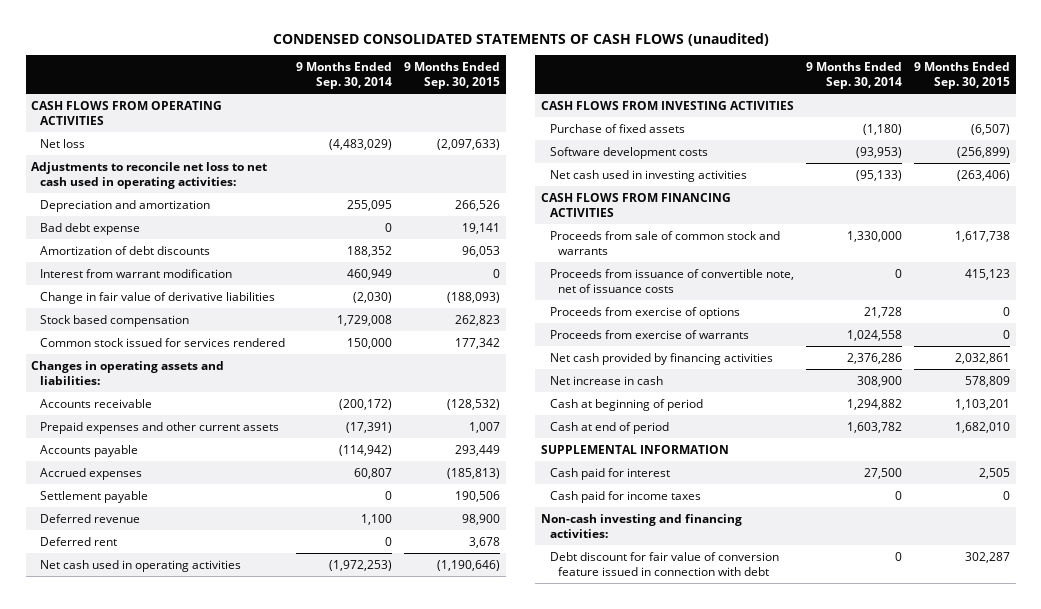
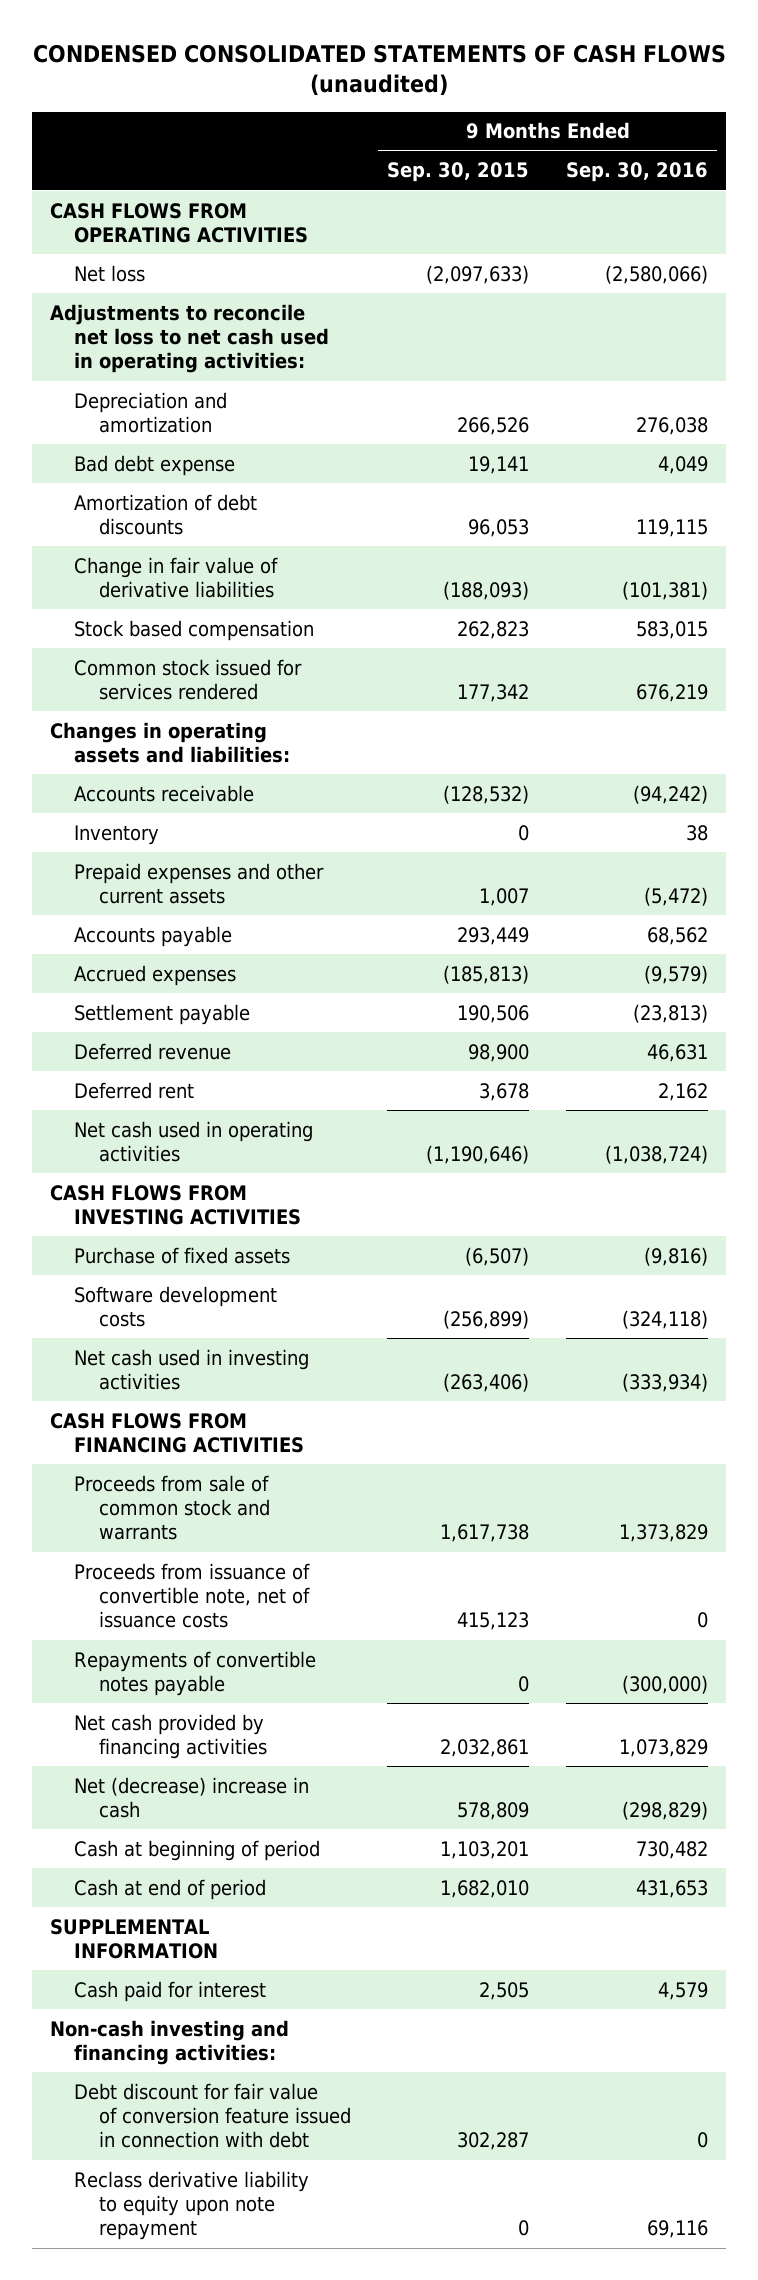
[296,62,393,89] 9 Months Ended Sep. 30, 2014 -> none
none -> [566,162,709,183] Sep. 30, 2016
[39,268,232,278] Interest from warrant modification -> none
none -> [74,824,160,845] Inventory
[549,306,740,319] Proceeds from exercise of options -> none
[549,329,749,339] Proceeds from exercise of warrants -> none
none -> [74,1650,317,1696] Repayments of convertible notes payable
[549,375,663,385] Net increase in cash -> [74,1776,310,1818] Net (decrease) increase in cash
[549,490,701,503] Cash paid for income taxes -> none
none -> [74,2170,310,2241] Reclass derivative liability to equity upon note repayment

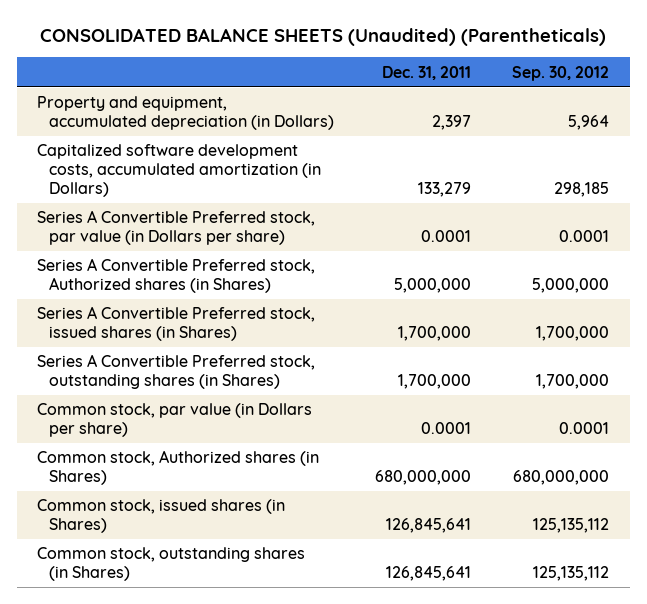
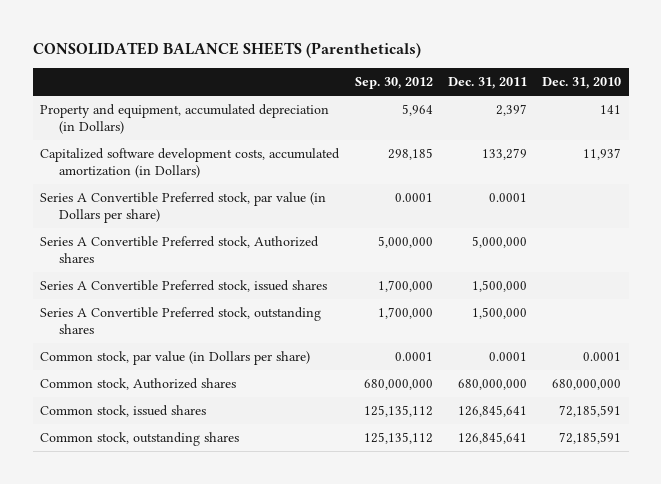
[40,27,607,46] CONSOLIDATED BALANCE SHEETS (Unaudited) (Parentheticals) -> [32,42,421,59] CONSOLIDATED BALANCE SHEETS (Parentheticals)
none -> [541,77,621,90] Dec. 31, 2010
[37,258,316,294] Series A Convertible Preferred stock, Authorized shares (in Shares) -> [40,236,320,263] Series A Convertible Preferred stock, Authorized shares
[37,306,316,342] Series A Convertible Preferred stock, issued shares (in Shares) -> [40,280,328,293] Series A Convertible Preferred stock, issued shares
[398,326,472,342] 1,700,000 -> [471,280,527,293] 1,500,000
[37,354,316,390] Series A Convertible Preferred stock, outstanding shares (in Shares) -> [40,307,322,334] Series A Convertible Preferred stock, outstanding shares
[398,374,472,390] 1,700,000 -> [471,307,527,320] 1,500,000
[37,450,320,486] Common stock, Authorized shares (in Shares) -> [40,378,237,391] Common stock, Authorized shares
[37,499,286,534] Common stock, issued shares (in Shares) -> [40,405,207,418] Common stock, issued shares
[37,547,306,582] Common stock, outstanding shares (in Shares) -> [40,432,240,447] Common stock, outstanding shares

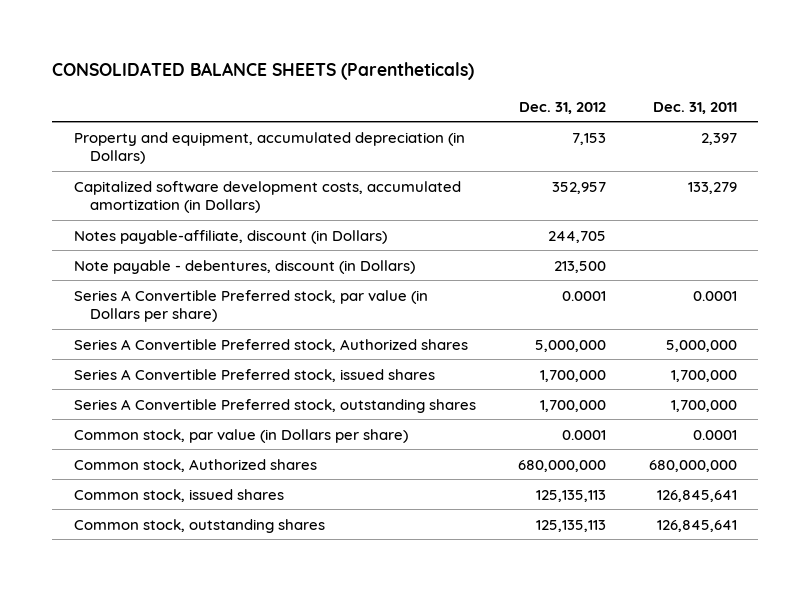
[354,77,433,90] Sep. 30, 2012 -> none
[541,77,621,90] Dec. 31, 2010 -> none
none -> [519,101,607,114] Dec. 31, 2012
none -> [73,229,387,244] Notes payable-affiliate, discount (in Dollars)
none -> [73,259,415,274] Note payable - debentures, discount (in Dollars)
[471,280,527,293] 1,500,000 -> [670,369,737,382] 1,700,000
[471,307,527,320] 1,500,000 -> [670,399,737,412] 1,700,000

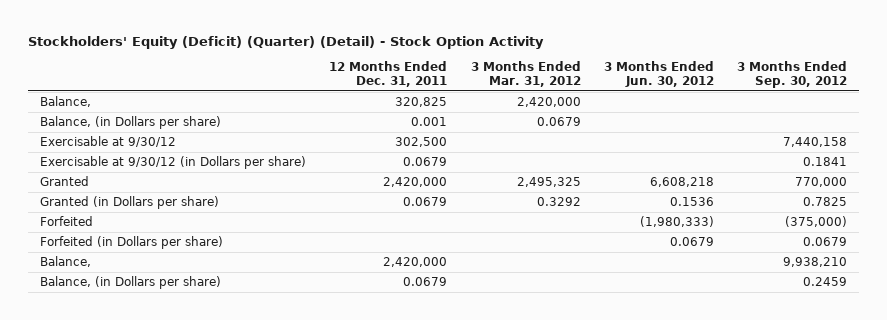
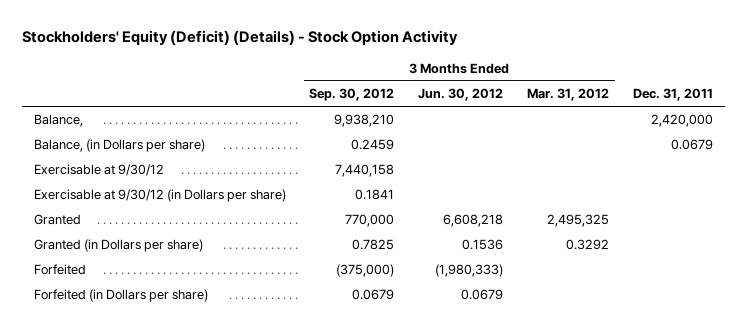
[28,35,545,49] Stockholders' Equity (Deficit) (Quarter) (Detail) - Stock Option Activity -> [21,30,458,46] Stockholders' Equity (Deficit) (Details) - Stock Option Activity
[329,61,448,88] 12 Months Ended Dec. 31, 2011 -> none
none -> [632,88,713,102] Dec. 31, 2011
[39,96,91,108] Balance, -> none
[39,116,221,130] Balance, (in Dollars per share) -> none
[39,256,91,268] Balance, -> [33,114,83,128] Balance,
[39,276,221,290] Balance, (in Dollars per share) -> [33,139,205,153] Balance, (in Dollars per share)

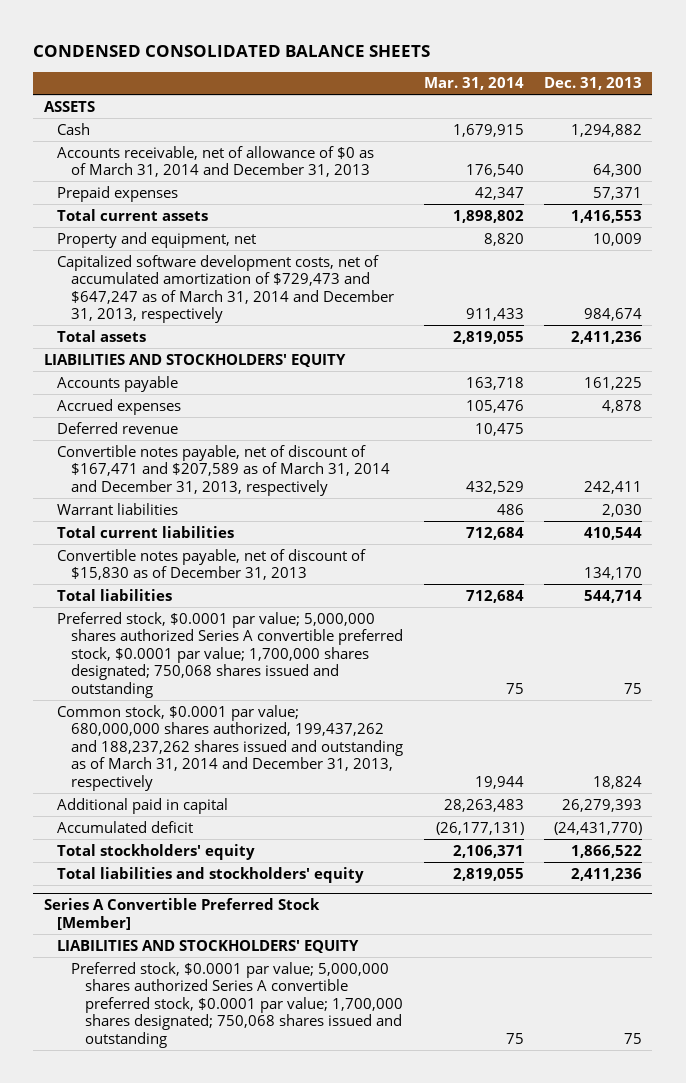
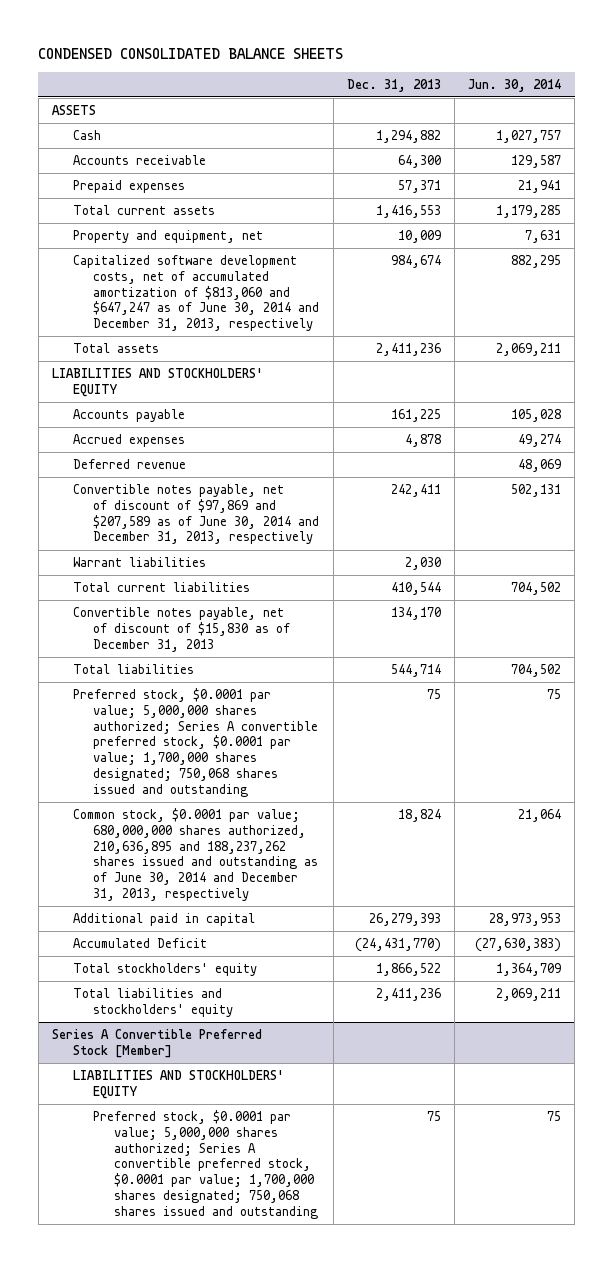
[423,77,524,91] Mar. 31, 2014 -> none
none -> [468,78,562,92] Jun. 30, 2014
[57,145,375,178] Accounts receivable, net of allowance of $0 as of March 31, 2014 and December 31, 2013 -> [72,155,206,166] Accounts receivable
[57,254,395,324] Capitalized software development costs, net of accumulated amortization of $729,473 and $647,247 as of March 31, 2014 and December 31, 2013, respectively -> [72,255,320,332] Capitalized software development costs, net of accumulated amortization of $813,060 and $647,247 as of June 30, 2014 and December 31, 2013, respectively
[57,444,391,496] Convertible notes payable, net of discount of $167,471 and $207,589 as of March 31, 2014 and December 31, 2013, respectively -> [72,484,320,545] Convertible notes payable, net of discount of $97,869 and $207,589 as of June 30, 2014 and December 31, 2013, respectively
[57,611,404,698] Preferred stock, $0.0001 par value; 5,000,000 shares authorized Series A convertible preferred stock, $0.0001 par value; 1,700,000 shares designated; 750,068 shares issued and outstanding -> [72,688,319,797] Preferred stock, $0.0001 par value; 5,000,000 shares authorized; Series A convertible preferred stock, $0.0001 par value; 1,700,000 shares designated; 750,068 shares issued and outstanding
[57,704,404,791] Common stock, $0.0001 par value; 680,000,000 shares authorized, 199,437,262 and 188,237,262 shares issued and outstanding as of March 31, 2014 and December 31, 2013, respectively -> [72,808,319,902] Common stock, $0.0001 par value; 680,000,000 shares authorized, 210,636,895 and 188,237,262 shares issued and outstanding as of June 30, 2014 and December 31, 2013, respectively
[57,820,194,833] Accumulated deficit -> [72,938,207,949] Accumulated Deficit
[71,961,403,1048] Preferred stock, $0.0001 par value; 5,000,000 shares authorized Series A convertible preferred stock, $0.0001 par value; 1,700,000 shares designated; 750,068 shares issued and outstanding -> [93,1110,319,1219] Preferred stock, $0.0001 par value; 5,000,000 shares authorized; Series A convertible preferred stock, $0.0001 par value; 1,700,000 shares designated; 750,068 shares issued and outstanding

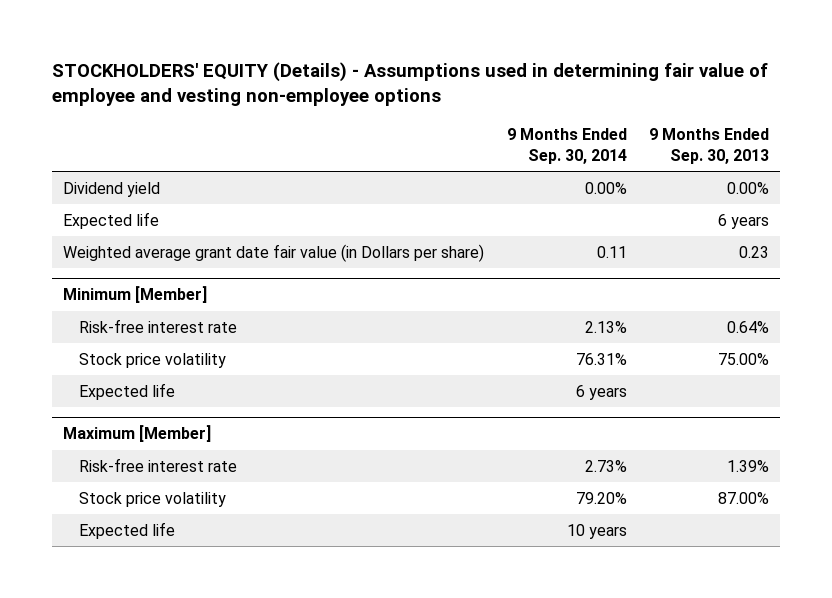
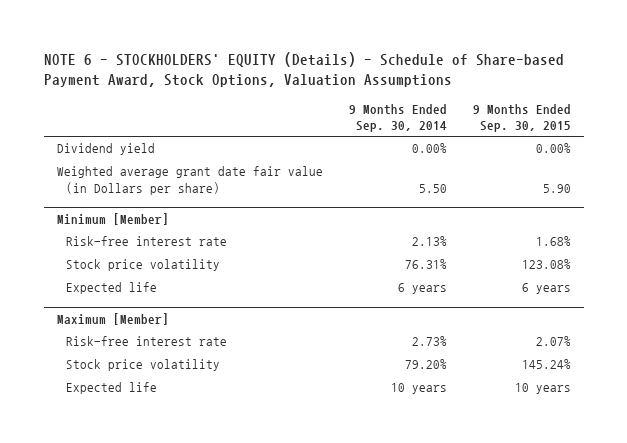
[52,62,769,107] STOCKHOLDERS' EQUITY (Details) - Assumptions used in determining fair value of employee and vesting non-employee options -> [43,51,564,88] NOTE 6 - STOCKHOLDERS' EQUITY (Details) - Schedule of Share-based Payment Award, Stock Options, Valuation Assumptions
[648,128,769,164] 9 Months Ended Sep. 30, 2013 -> none
none -> [472,104,571,133] 9 Months Ended Sep. 30, 2015
[63,211,160,229] Expected life -> none
[596,245,627,258] 0.11 -> [418,183,447,193] 5.50

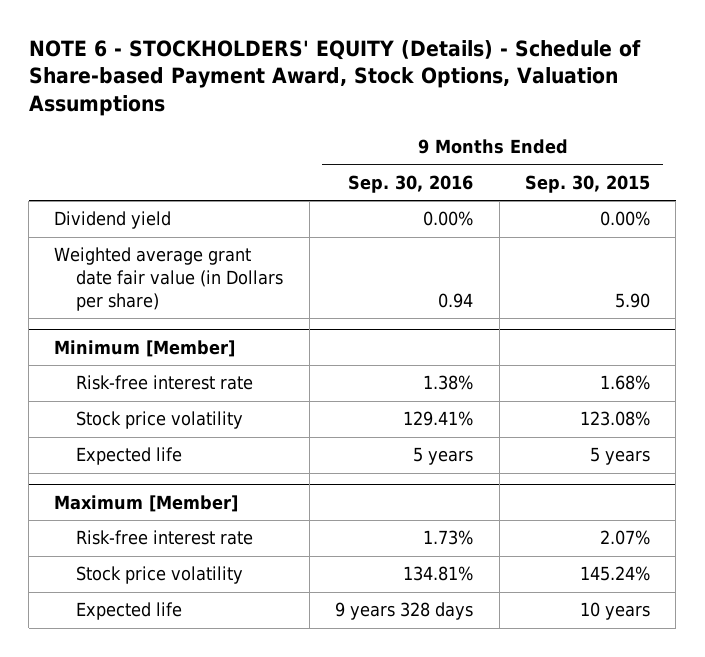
[348,104,447,133] 9 Months Ended Sep. 30, 2014 -> none
none -> [348,174,474,193] Sep. 30, 2016
[521,283,571,295] 6 years -> [590,447,651,466] 5 years

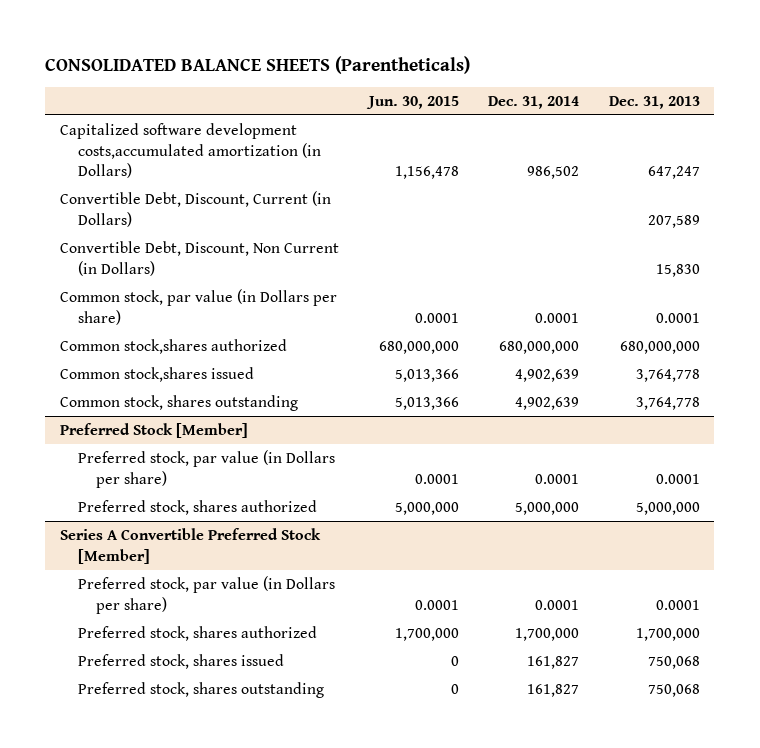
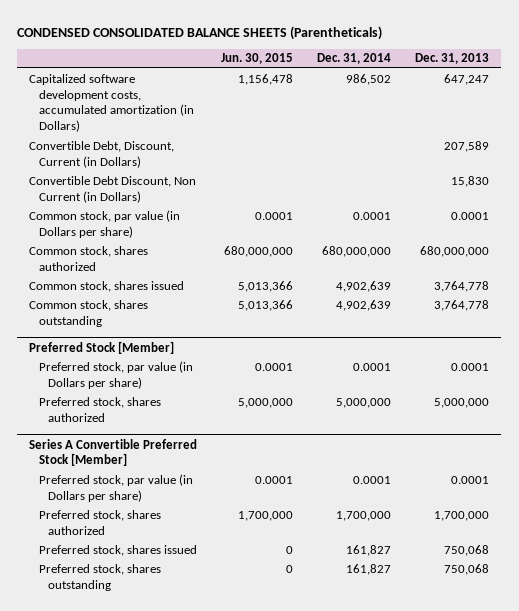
[45,55,471,74] CONSOLIDATED BALANCE SHEETS (Parentheticals) -> [17,25,383,40] CONDENSED CONSOLIDATED BALANCE SHEETS (Parentheticals)
[60,123,321,178] Capitalized software development costs,accumulated amortization (in Dollars) -> [29,73,194,133] Capitalized software development costs, accumulated amortization (in Dollars)
[60,241,340,276] Convertible Debt, Discount, Non Current (in Dollars) -> [29,175,197,203] Convertible Debt Discount, Non Current (in Dollars)
[60,339,288,355] Common stock,shares authorized -> [29,245,149,271] Common stock, shares authorized
[60,367,255,383] Common stock,shares issued -> [29,280,185,292] Common stock, shares issued

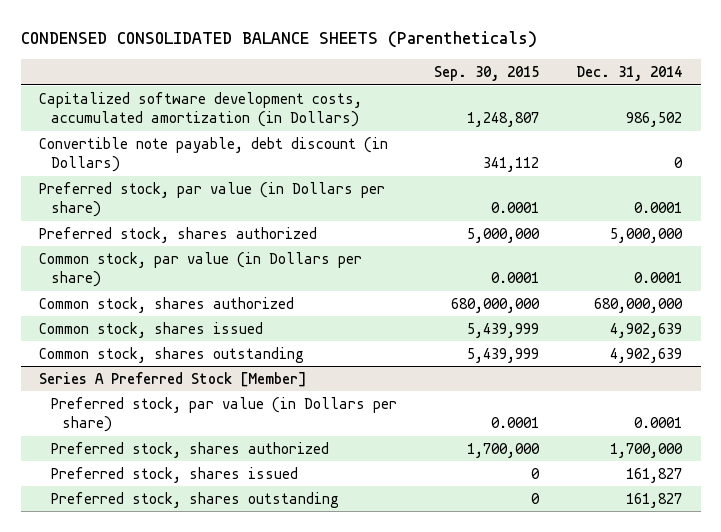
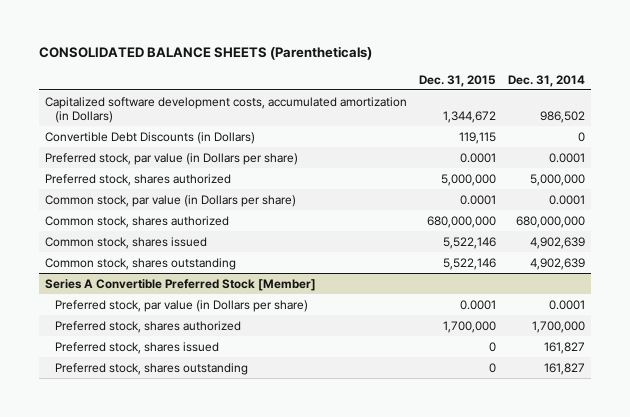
[20,31,537,49] CONDENSED CONSOLIDATED BALANCE SHEETS (Parentheticals) -> [38,46,372,61] CONSOLIDATED BALANCE SHEETS (Parentheticals)
[433,65,539,81] Sep. 30, 2015 -> none
none -> [419,74,497,87] Dec. 31, 2015
[39,136,389,173] Convertible note payable, debt discount (in Dollars) -> [44,131,255,144] Convertible Debt Discounts (in Dollars)
[39,371,308,387] Series A Preferred Stock [Member] -> [44,278,316,291] Series A Convertible Preferred Stock [Member]

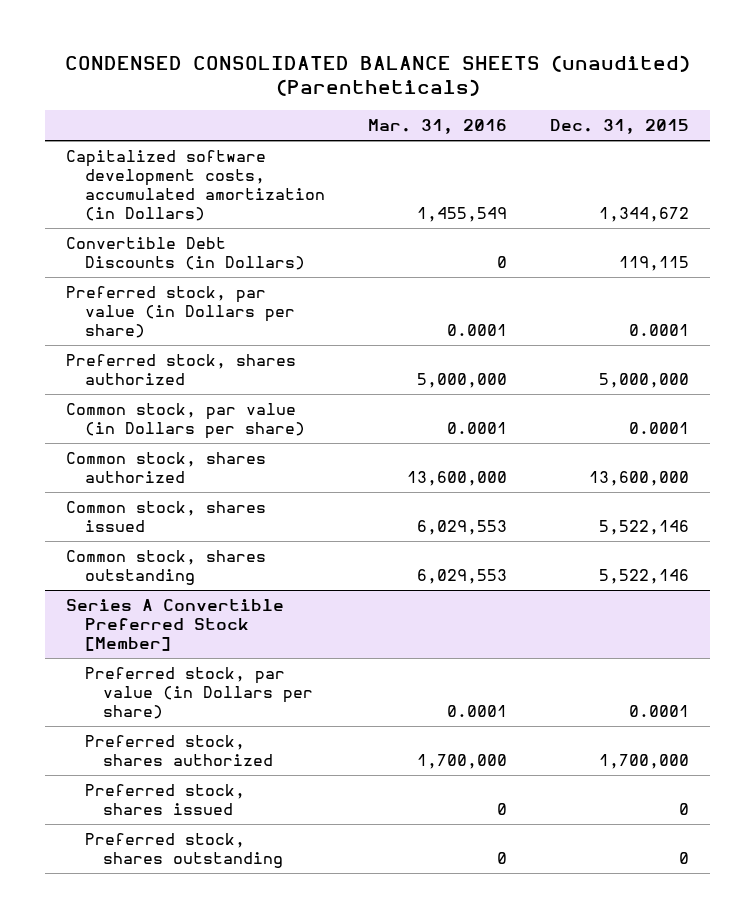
[38,46,372,61] CONSOLIDATED BALANCE SHEETS (Parentheticals) -> [64,54,690,97] CONDENSED CONSOLIDATED BALANCE SHEETS (unaudited) (Parentheticals)
[508,74,586,87] Dec. 31, 2014 -> none
none -> [367,119,507,135] Mar. 31, 2016
[427,215,497,228] 680,000,000 -> [588,470,689,486] 13,600,000

